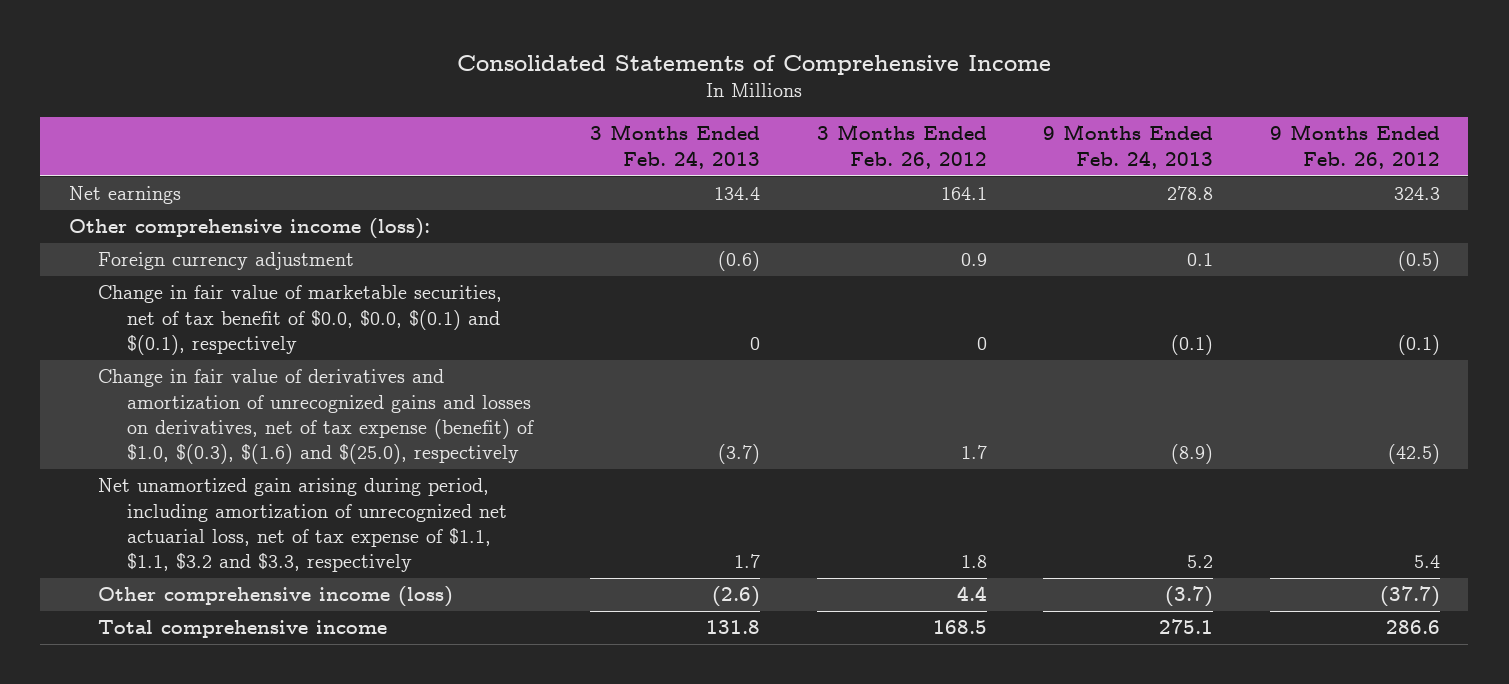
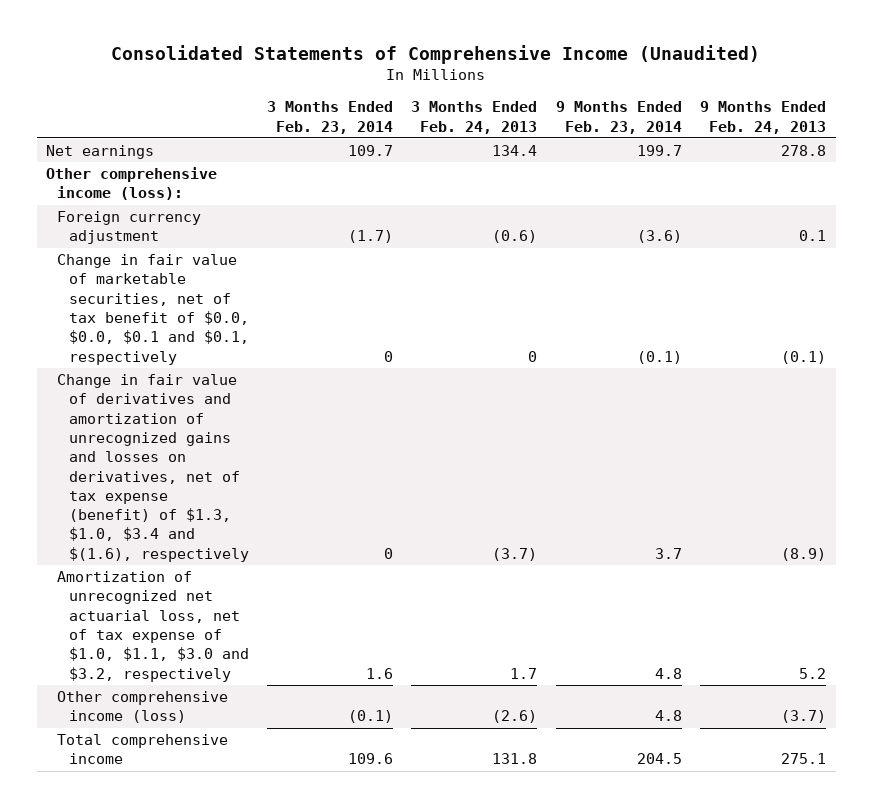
[457,54,1052,75] Consolidated Statements of Comprehensive Income -> [111,45,761,65] Consolidated Statements of Comprehensive Income (Unaudited)
[816,124,987,169] 3 Months Ended Feb. 26, 2012 -> none
[1269,124,1440,169] 9 Months Ended Feb. 26, 2012 -> none
none -> [266,101,393,134] 3 Months Ended Feb. 23, 2014
none -> [555,101,682,134] 9 Months Ended Feb. 23, 2014
[98,285,503,355] Change in fair value of marketable securities, net of tax benefit of $0.0, $0.0, $(0.1) and $(0.1), respectively -> [57,254,249,365] Change in fair value of marketable securities, net of tax benefit of $0.0, $0.0, $0.1 and $0.1, respectively
[98,369,535,464] Change in fair value of derivatives and amortization of unrecognized gains and losses on derivatives, net of tax expense (benefit) of $1.0, $(0.3), $(1.6) and $(25.0), respectively -> [57,374,249,562] Change in fair value of derivatives and amortization of unrecognized gains and losses on derivatives, net of tax expense (benefit) of $1.3, $1.0, $3.4 and $(1.6), respectively
[98,478,508,572] Net unamortized gain arising during period, including amortization of unrecognized net actuarial loss, net of tax expense of $1.1, $1.1, $3.2 and $3.3, respectively -> [57,571,249,682] Amortization of unrecognized net actuarial loss, net of tax expense of $1.0, $1.1, $3.0 and $3.2, respectively

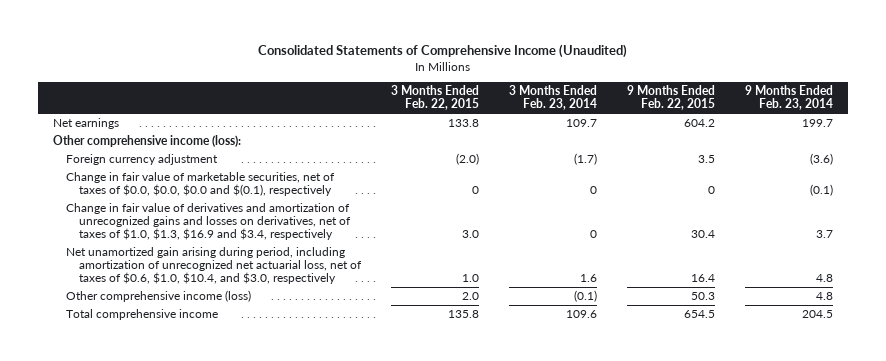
[411,101,538,134] 3 Months Ended Feb. 24, 2013 -> none
[700,101,827,134] 9 Months Ended Feb. 24, 2013 -> none
none -> [390,85,479,111] 3 Months Ended Feb. 22, 2015
none -> [626,85,715,111] 9 Months Ended Feb. 22, 2015
[57,254,249,365] Change in fair value of marketable securities, net of tax benefit of $0.0, $0.0, $0.1 and $0.1, respectively -> [65,171,335,197] Change in fair value of marketable securities, net of taxes of $0.0, $0.0, $0.0 and $(0.1), respectively
[57,374,249,562] Change in fair value of derivatives and amortization of unrecognized gains and losses on derivatives, net of tax expense (benefit) of $1.3, $1.0, $3.4 and $(1.6), respectively -> [65,202,351,241] Change in fair value of derivatives and amortization of unrecognized gains and losses on derivatives, net of taxes of $1.0, $1.3, $16.9 and $3.4, respectively
[57,571,249,682] Amortization of unrecognized net actuarial loss, net of tax expense of $1.0, $1.1, $3.0 and $3.2, respectively -> [65,246,362,285] Net unamortized gain arising during period, including amortization of unrecognized net actuarial loss, net of taxes of $0.6, $1.0, $10.4, and $3.0, respectively

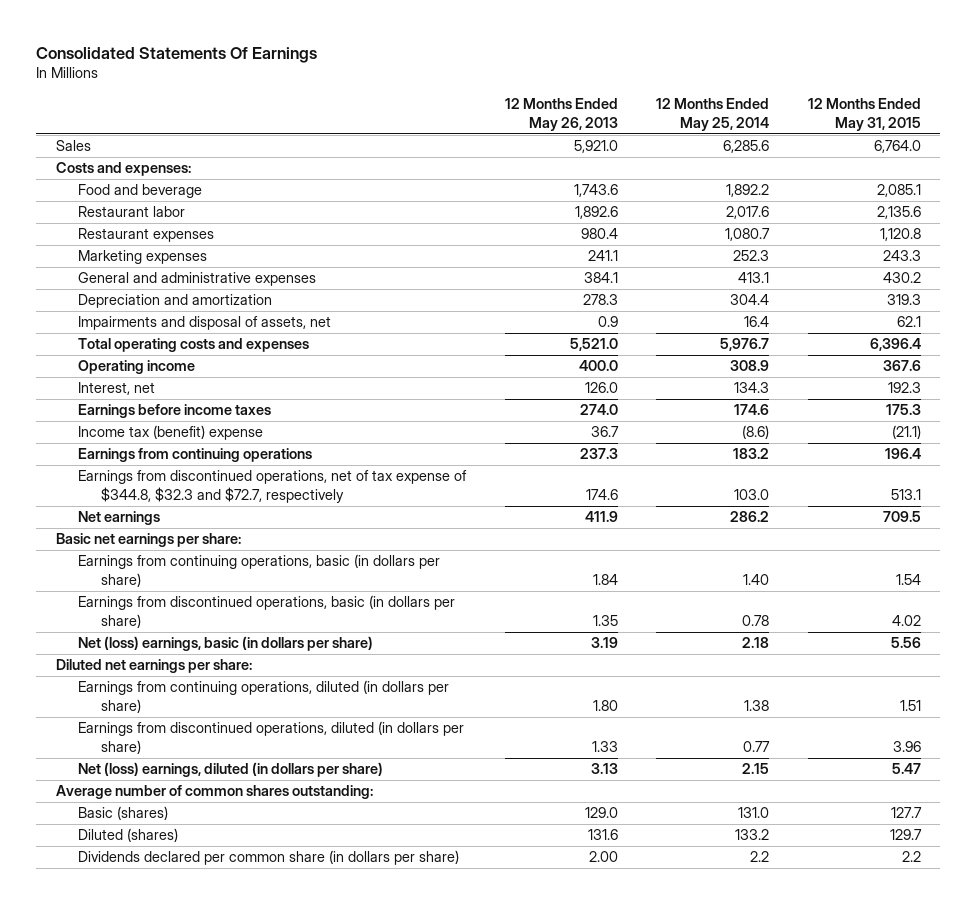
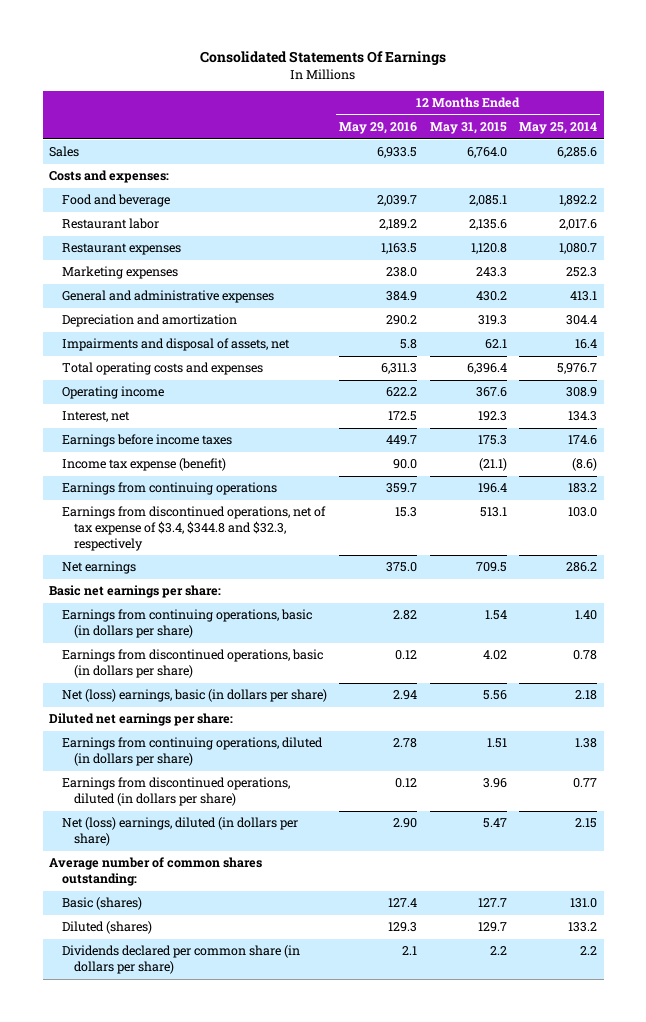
[504,98,618,131] 12 Months Ended May 26, 2013 -> none
none -> [339,122,418,135] May 29, 2016
[78,425,264,441] Income tax (benefit) expense -> [61,458,226,472] Income tax expense (benefit)
[78,470,468,504] Earnings from discontinued operations, net of tax expense of $344.8, $32.3 and $72.7, respectively -> [61,506,326,551] Earnings from discontinued operations, net of tax expense of $3.4, $344.8 and $32.3, respectively

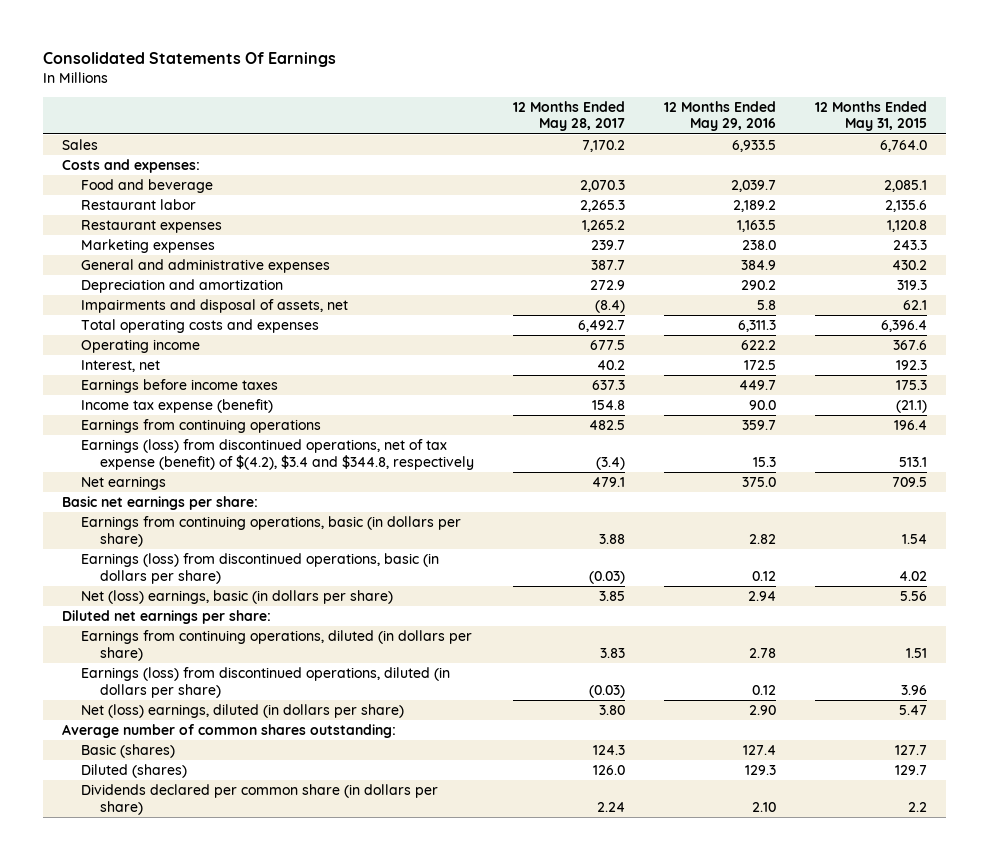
[519,122,598,135] May 25, 2014 -> none
none -> [513,100,626,132] 12 Months Ended May 28, 2017
[61,506,326,551] Earnings from discontinued operations, net of tax expense of $3.4, $344.8 and $32.3, respectively -> [81,439,475,470] Earnings (loss) from discontinued operations, net of tax expense (benefit) of $(4.2), $3.4 and $344.8, respectively
[61,649,323,679] Earnings from discontinued operations, basic (in dollars per share) -> [81,553,440,584] Earnings (loss) from discontinued operations, basic (in dollars per share)
[61,777,290,807] Earnings from discontinued operations, diluted (in dollars per share) -> [81,667,451,698] Earnings (loss) from discontinued operations, diluted (in dollars per share)
[402,946,418,956] 2.1 -> [751,801,776,812] 2.10

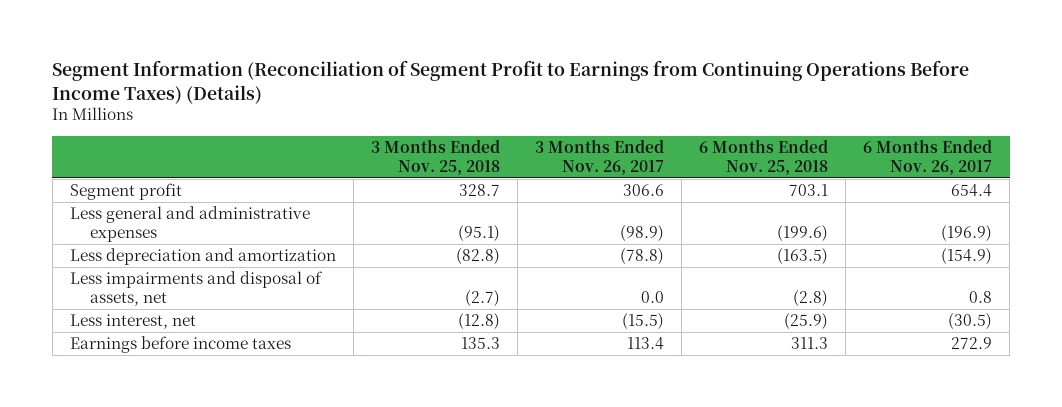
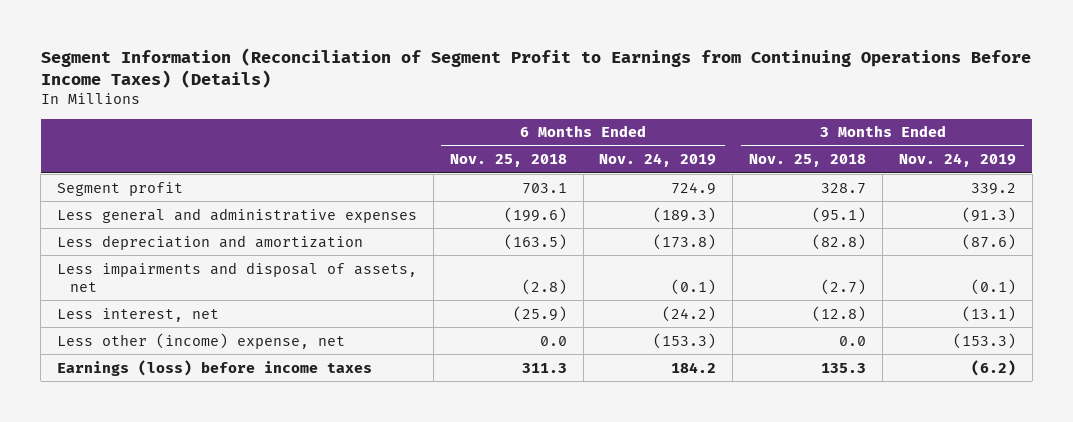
[534,138,664,175] 3 Months Ended Nov. 26, 2017 -> none
[863,138,993,175] 6 Months Ended Nov. 26, 2017 -> none
none -> [599,153,717,168] Nov. 24, 2019
none -> [898,153,1016,168] Nov. 24, 2019
none -> [56,332,345,349] Less other (income) expense, net
[69,336,291,354] Earnings before income taxes -> [56,359,372,376] Earnings (loss) before income taxes

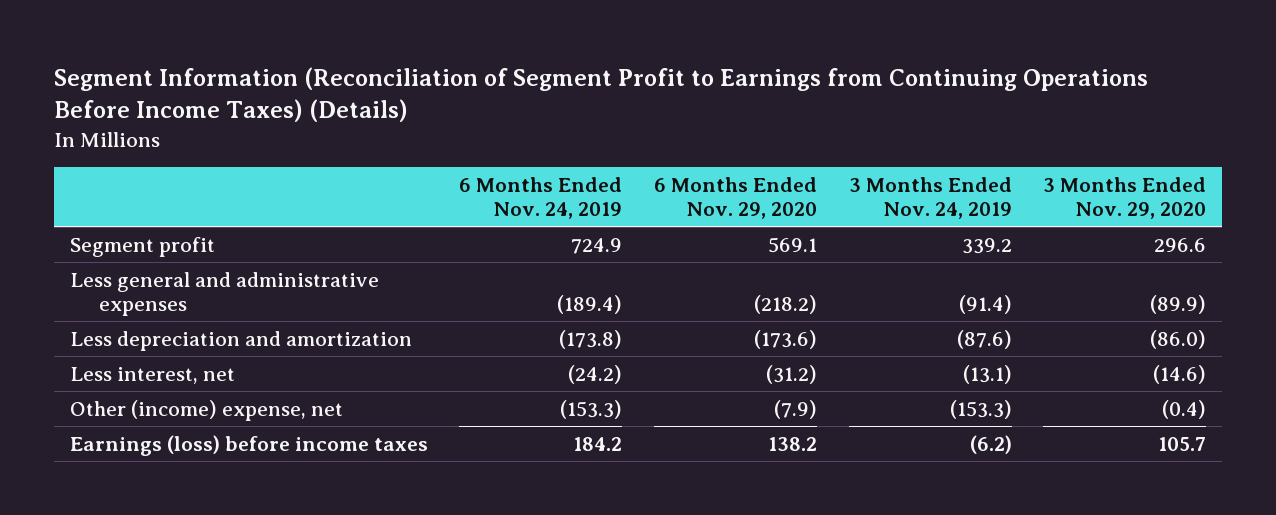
[449,154,567,168] Nov. 25, 2018 -> none
[749,154,867,168] Nov. 25, 2018 -> none
none -> [653,176,817,220] 6 Months Ended Nov. 29, 2020
none -> [1043,176,1207,220] 3 Months Ended Nov. 29, 2020
[653,206,717,223] (189.3) -> [557,294,623,314] (189.4)
[961,206,1016,223] (91.3) -> [958,294,1012,314] (91.4)
[56,261,417,292] Less impairments and disposal of assets, net -> none
[56,332,345,349] Less other (income) expense, net -> [69,399,343,421] Other (income) expense, net

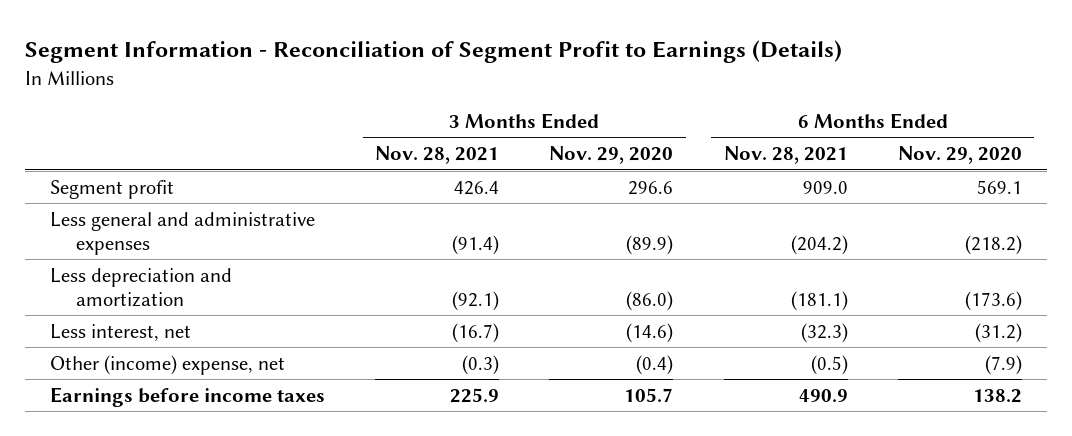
[53,67,1148,123] Segment Information (Reconciliation of Segment Profit to Earnings from Continuing Operations Before Income Taxes) (Details) -> [25,40,843,64] Segment Information - Reconciliation of Segment Profit to Earnings (Details)
[459,176,623,220] 6 Months Ended Nov. 24, 2019 -> none
[848,176,1012,220] 3 Months Ended Nov. 24, 2019 -> none
none -> [375,146,500,165] Nov. 28, 2021
none -> [723,146,848,165] Nov. 28, 2021
[69,434,428,456] Earnings (loss) before income taxes -> [50,386,326,407] Earnings before income taxes

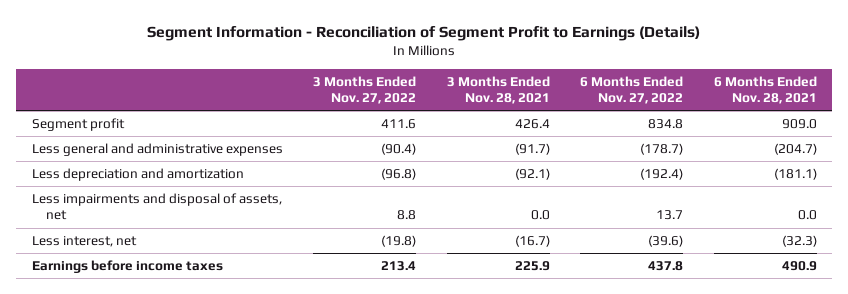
[549,146,674,165] Nov. 29, 2020 -> none
[897,146,1022,165] Nov. 29, 2020 -> none
none -> [313,75,417,104] 3 Months Ended Nov. 27, 2022
none -> [580,75,684,104] 6 Months Ended Nov. 27, 2022
[452,234,500,255] (91.4) -> [514,143,550,156] (91.7)
[790,234,848,255] (204.2) -> [773,143,817,156] (204.7)
none -> [31,193,282,221] Less impairments and disposal of assets, net
[50,354,286,375] Other (income) expense, net -> none

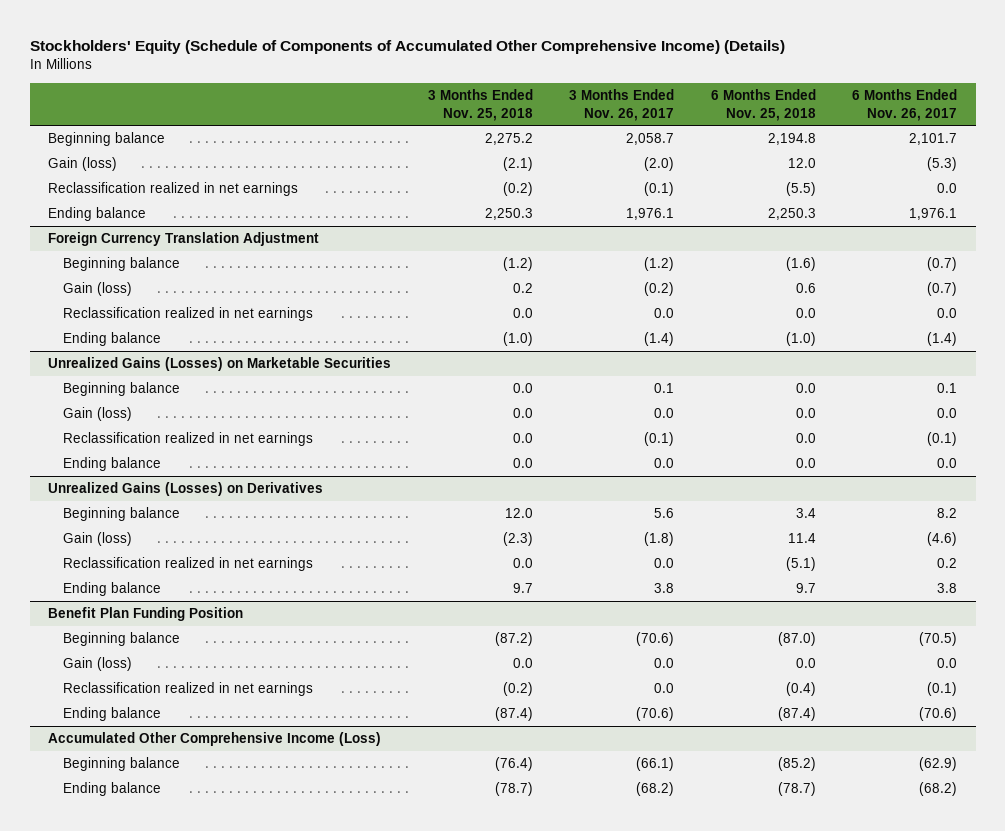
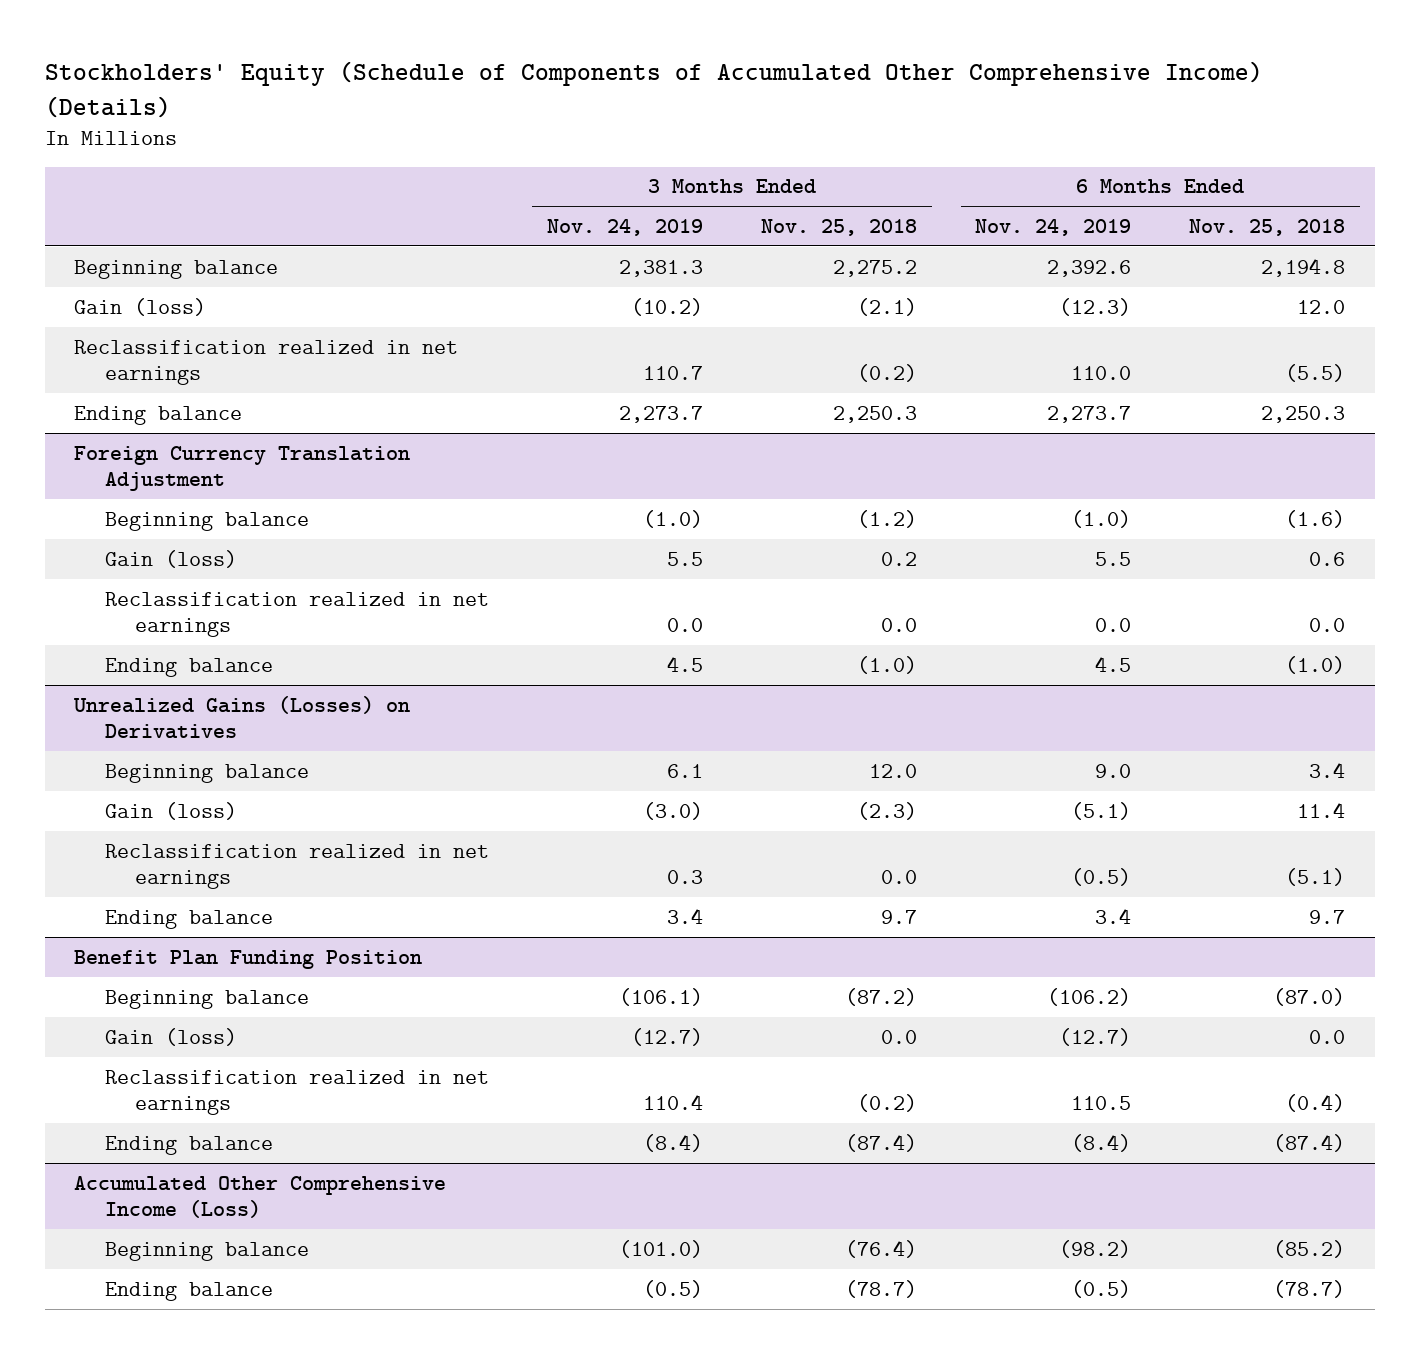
[569,89,675,121] 3 Months Ended Nov. 26, 2017 -> none
[852,89,958,121] 6 Months Ended Nov. 26, 2017 -> none
none -> [547,218,704,236] Nov. 24, 2019
none -> [975,218,1132,236] Nov. 24, 2019
[47,357,391,372] Unrealized Gains (Losses) on Marketable Securities -> none
[63,382,181,397] Beginning balance -> none
[63,407,133,422] Gain (loss) -> none
[63,432,314,447] Reclassification realized in net earnings -> none
[63,457,162,472] Ending balance -> none

